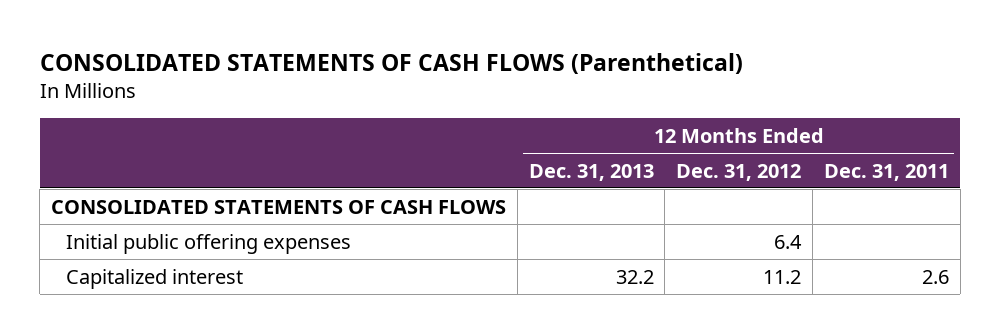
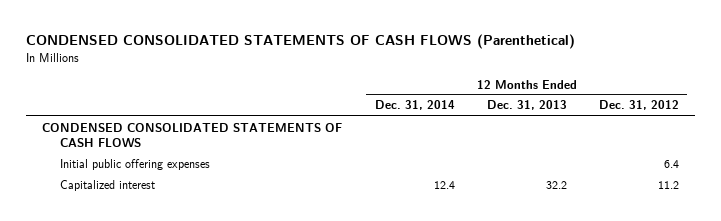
[39,53,743,75] CONSOLIDATED STATEMENTS OF CASH FLOWS (Parenthetical) -> [26,34,576,50] CONDENSED CONSOLIDATED STATEMENTS OF CASH FLOWS (Parenthetical)
[823,163,949,181] Dec. 31, 2011 -> none
none -> [374,100,455,111] Dec. 31, 2014
[51,199,507,214] CONSOLIDATED STATEMENTS OF CASH FLOWS -> [42,122,343,148] CONDENSED CONSOLIDATED STATEMENTS OF CASH FLOWS

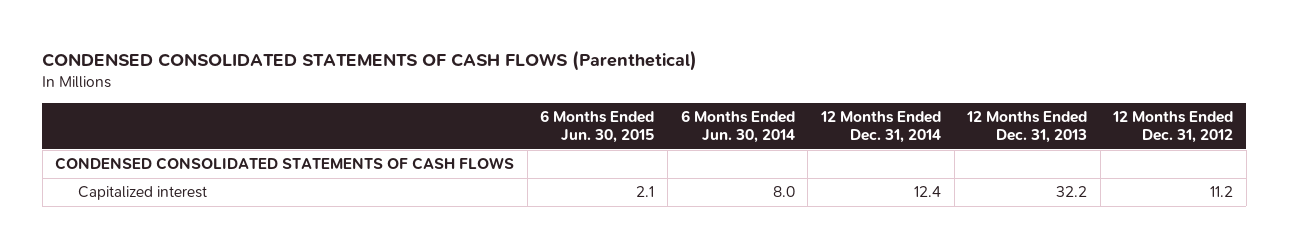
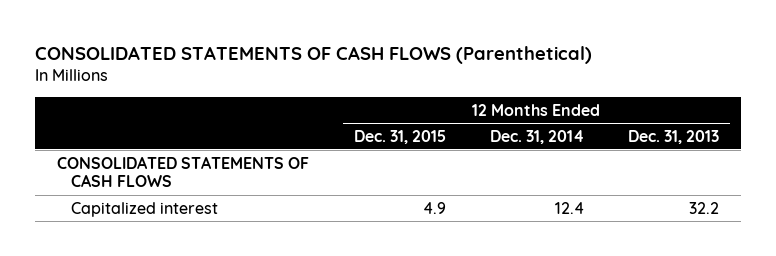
[42,50,698,72] CONDENSED CONSOLIDATED STATEMENTS OF CASH FLOWS (Parenthetical) -> [35,46,593,65] CONSOLIDATED STATEMENTS OF CASH FLOWS (Parenthetical)
[540,109,655,144] 6 Months Ended Jun. 30, 2015 -> none
[680,109,795,144] 6 Months Ended Jun. 30, 2014 -> none
[1112,110,1234,144] 12 Months Ended Dec. 31, 2012 -> none
none -> [353,129,446,144] Dec. 31, 2015
[55,157,515,171] CONDENSED CONSOLIDATED STATEMENTS OF CASH FLOWS -> [57,155,310,188] CONSOLIDATED STATEMENTS OF CASH FLOWS

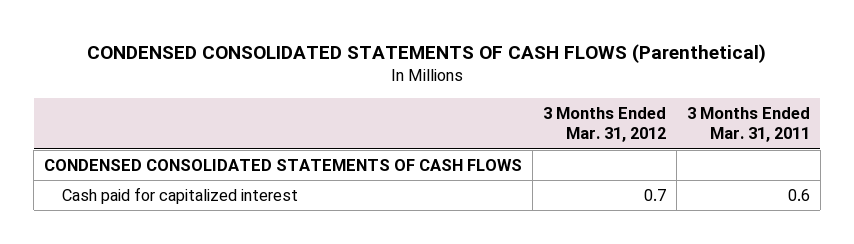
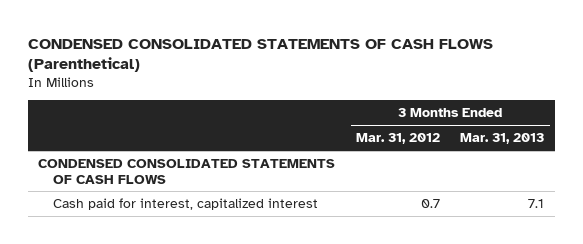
[686,106,810,143] 3 Months Ended Mar. 31, 2011 -> none
none -> [460,133,545,145] Mar. 31, 2013
[61,186,298,204] Cash paid for capitalized interest -> [52,197,318,210] Cash paid for interest, capitalized interest

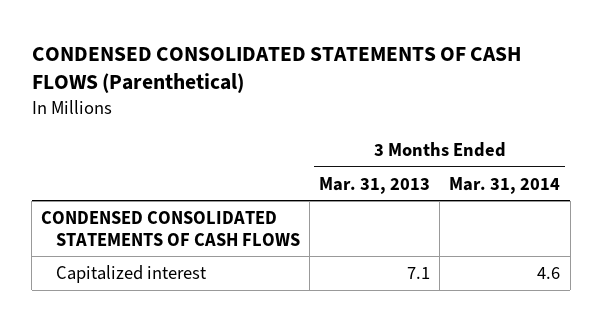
[355,133,440,145] Mar. 31, 2012 -> none
none -> [449,176,561,194] Mar. 31, 2014
[52,197,318,210] Cash paid for interest, capitalized interest -> [55,264,207,283] Capitalized interest

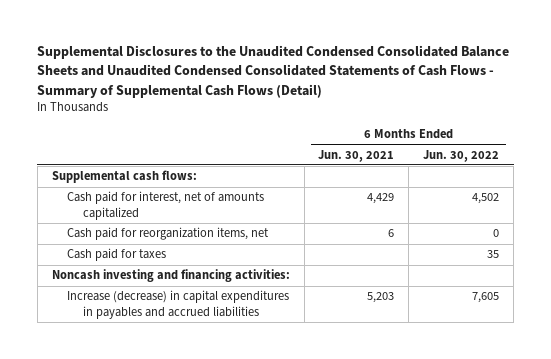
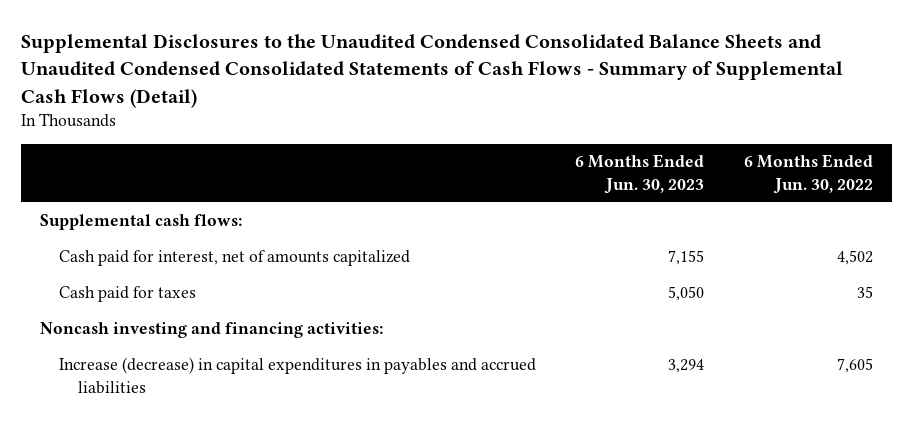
[318,149,395,162] Jun. 30, 2021 -> none
none -> [575,154,705,194] 6 Months Ended Jun. 30, 2023
[67,227,270,241] Cash paid for reorganization items, net -> none

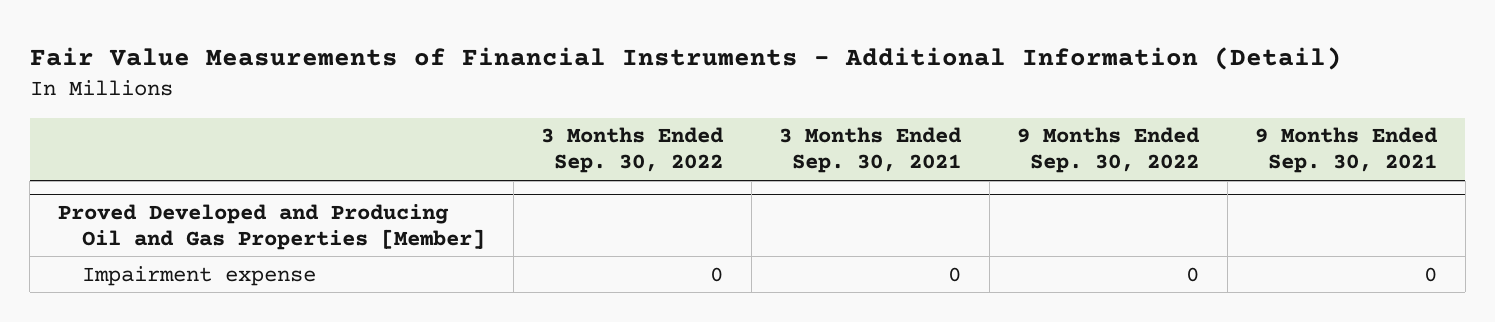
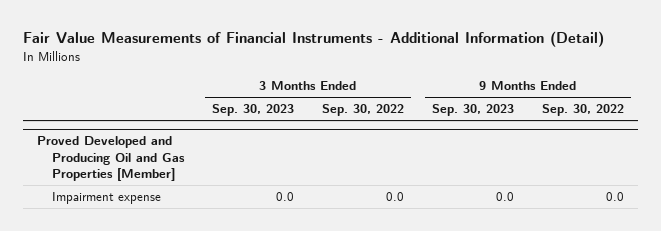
[779,127,963,174] 3 Months Ended Sep. 30, 2021 -> none
[1255,127,1439,174] 9 Months Ended Sep. 30, 2021 -> none
none -> [211,104,294,117] Sep. 30, 2023
none -> [431,104,514,117] Sep. 30, 2023
[710,266,724,282] 0 -> [385,192,404,202] 0.0
[1186,266,1200,282] 0 -> [605,192,624,202] 0.0

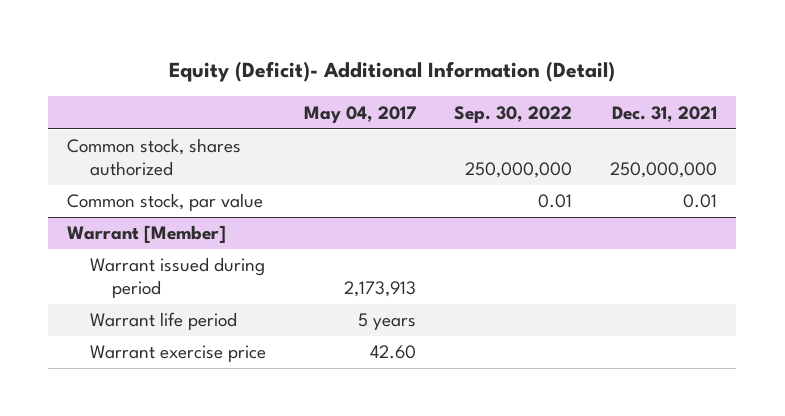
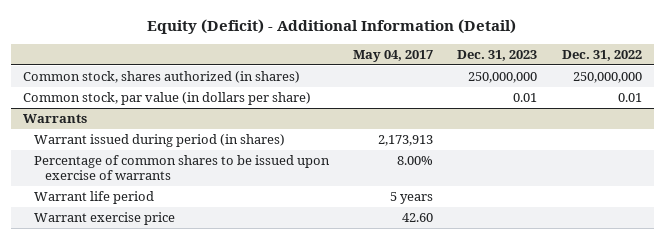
[169,61,616,83] Equity (Deficit)- Additional Information (Detail) -> [147,19,517,35] Equity (Deficit) - Additional Information (Detail)
[454,105,573,123] Sep. 30, 2022 -> none
[612,105,718,122] Dec. 31, 2021 -> none
none -> [457,50,538,62] Dec. 31, 2023
none -> [561,50,642,62] Dec. 31, 2022
[67,138,242,176] Common stock, shares authorized -> [23,71,301,84] Common stock, shares authorized (in shares)
[67,193,264,212] Common stock, par value -> [23,92,312,106] Common stock, par value (in dollars per share)
[67,225,227,244] Warrant [Member] -> [23,114,88,124] Warrants
[89,257,265,298] Warrant issued during period -> [33,134,285,148] Warrant issued during period (in shares)
none -> [33,155,330,180] Percentage of common shares to be issued upon exercise of warrants

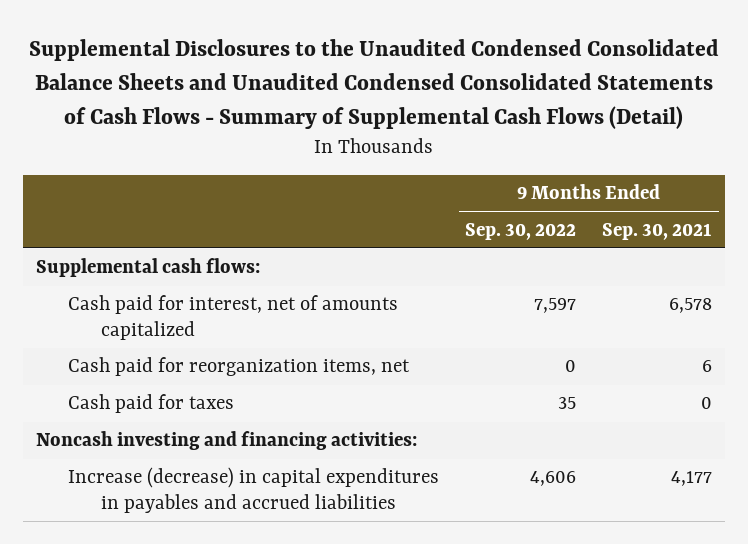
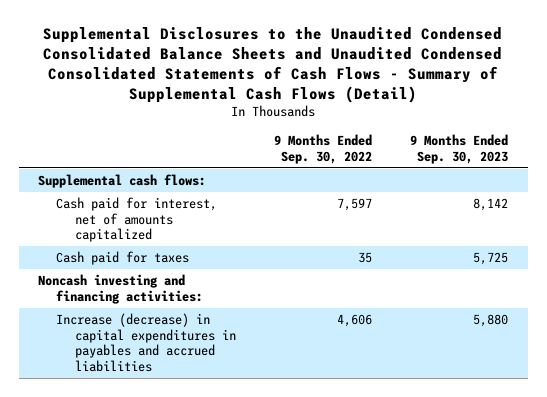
[602,222,713,240] Sep. 30, 2021 -> none
none -> [410,133,509,164] 9 Months Ended Sep. 30, 2023
[68,357,411,377] Cash paid for reorganization items, net -> none

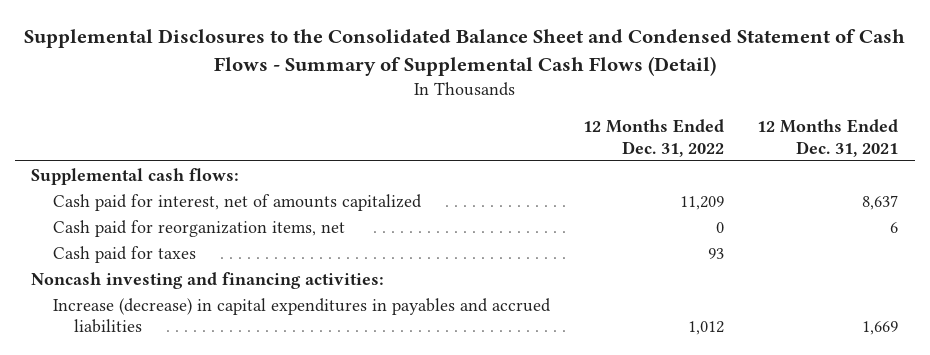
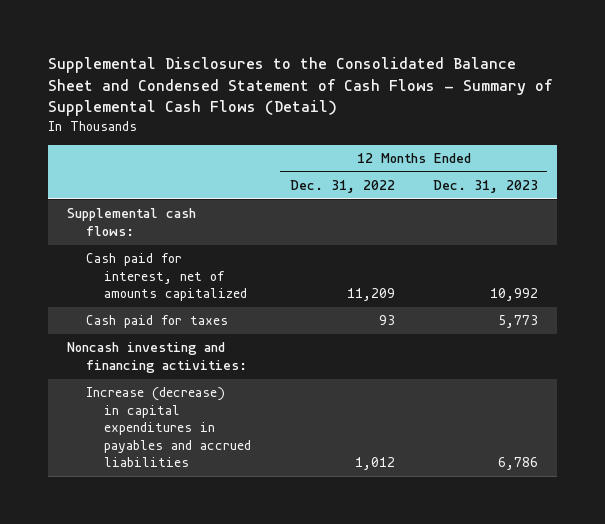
[757,119,899,157] 12 Months Ended Dec. 31, 2021 -> none
none -> [432,180,538,194] Dec. 31, 2023
[52,220,345,238] Cash paid for reorganization items, net -> none

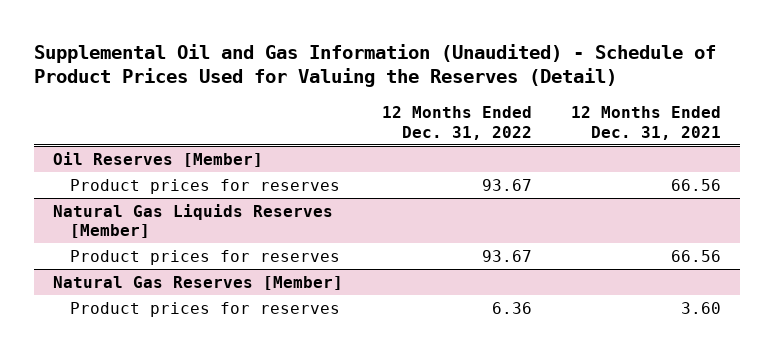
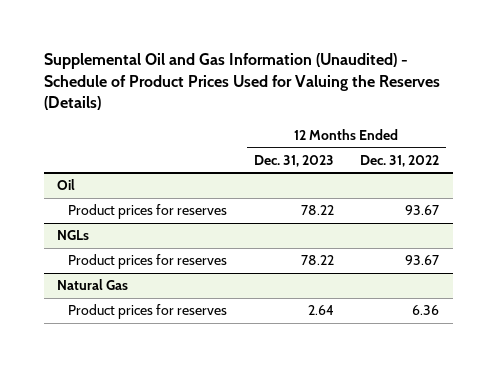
[33,43,716,88] Supplemental Oil and Gas Information (Unaudited) - Schedule of Product Prices Used for Valuing the Reserves (Detail) -> [43,53,440,111] Supplemental Oil and Gas Information (Unaudited) - Schedule of Product Prices Used for Valuing the Reserves (Details)
[570,106,721,140] 12 Months Ended Dec. 31, 2021 -> none
none -> [253,154,334,167] Dec. 31, 2023
[53,151,264,167] Oil Reserves [Member] -> [57,179,76,191] Oil
[53,203,334,239] Natural Gas Liquids Reserves [Member] -> [57,230,90,241] NGLs
[53,275,344,290] Natural Gas Reserves [Member] -> [57,279,129,291] Natural Gas

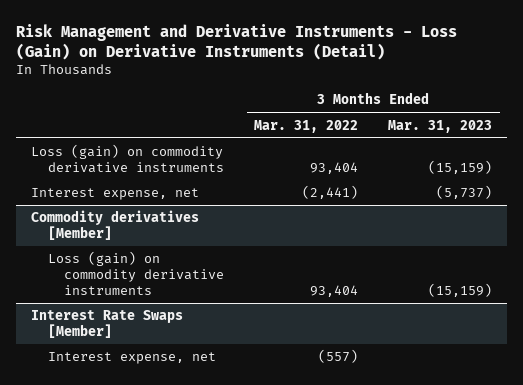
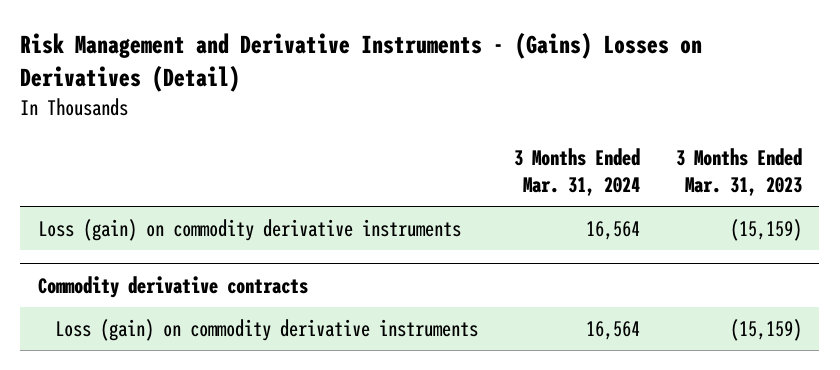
[16,23,458,60] Risk Management and Derivative Instruments - Loss (Gain) on Derivative Instruments (Detail) -> [20,32,703,93] Risk Management and Derivative Instruments - (Gains) Losses on Derivatives (Detail)
[254,119,359,133] Mar. 31, 2022 -> none
none -> [513,147,640,196] 3 Months Ended Mar. 31, 2024
[31,188,200,201] Interest expense, net -> none
[31,210,200,241] Commodity derivatives [Member] -> [38,275,309,298] Commodity derivative contracts
[31,310,184,339] Interest Rate Swaps [Member] -> none
[47,352,216,365] Interest expense, net -> none

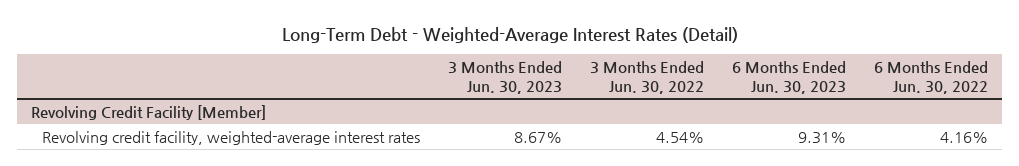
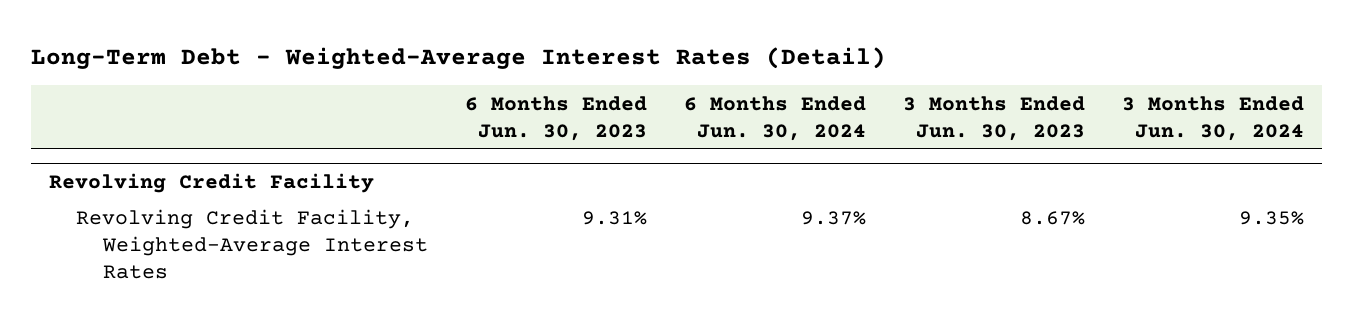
[590,61,705,94] 3 Months Ended Jun. 30, 2022 -> none
[874,61,989,94] 6 Months Ended Jun. 30, 2022 -> none
none -> [683,95,866,141] 6 Months Ended Jun. 30, 2024
none -> [1121,95,1304,141] 3 Months Ended Jun. 30, 2024
[31,104,267,120] Revolving Credit Facility [Member] -> [49,172,375,193] Revolving Credit Facility
[42,130,421,145] Revolving credit facility, weighted-average interest rates -> [76,209,428,280] Revolving Credit Facility, Weighted-Average Interest Rates

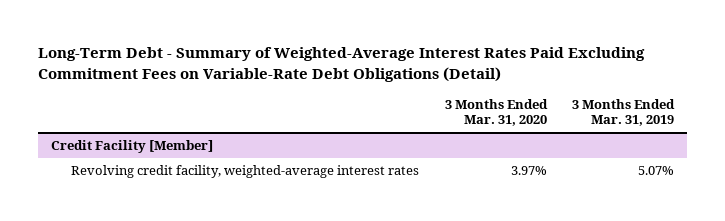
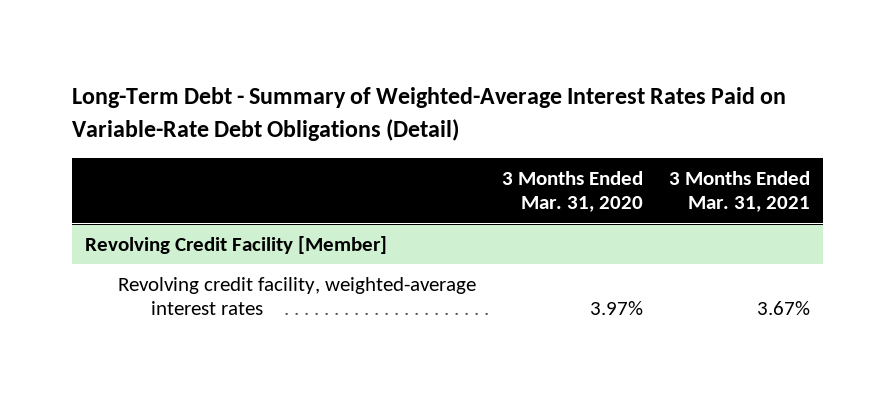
[38,47,646,82] Long-Term Debt - Summary of Weighted-Average Interest Rates Paid Excluding Commitment Fees on Variable-Rate Debt Obligations (Detail) -> [71,87,786,142] Long-Term Debt - Summary of Weighted-Average Interest Rates Paid on Variable-Rate Debt Obligations (Detail)
[572,99,676,127] 3 Months Ended Mar. 31, 2019 -> none
none -> [669,171,811,213] 3 Months Ended Mar. 31, 2021
[50,140,213,154] Credit Facility [Member] -> [84,236,387,255] Revolving Credit Facility [Member]

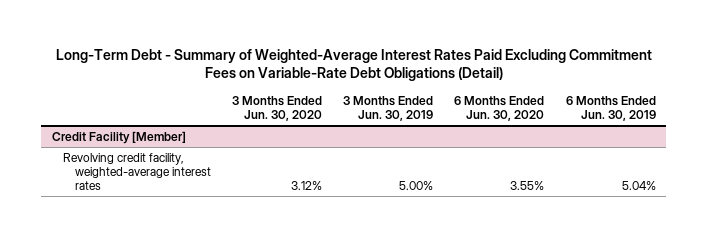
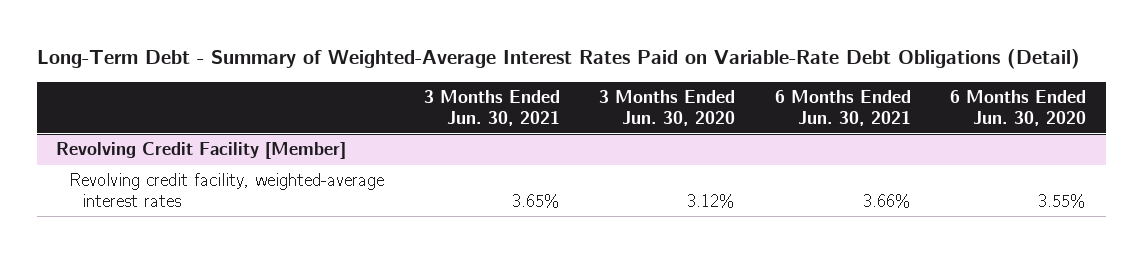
[55,48,652,82] Long-Term Debt - Summary of Weighted-Average Interest Rates Paid Excluding Commitment Fees on Variable-Rate Debt Obligations (Detail) -> [36,49,1080,70] Long-Term Debt - Summary of Weighted-Average Interest Rates Paid on Variable-Rate Debt Obligations (Detail)
[343,96,434,122] 3 Months Ended Jun. 30, 2019 -> none
[565,96,656,122] 6 Months Ended Jun. 30, 2019 -> none
none -> [423,90,560,126] 3 Months Ended Jun. 30, 2021
none -> [774,90,911,126] 6 Months Ended Jun. 30, 2021
[51,130,186,144] Credit Facility [Member] -> [56,142,347,160] Revolving Credit Facility [Member]

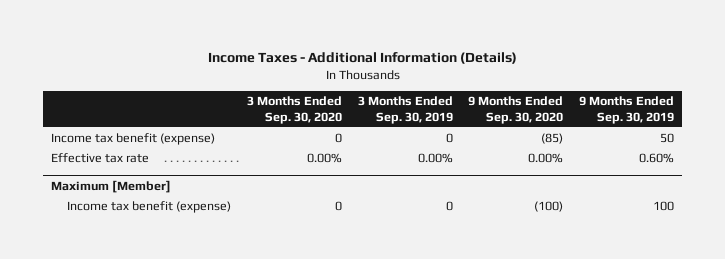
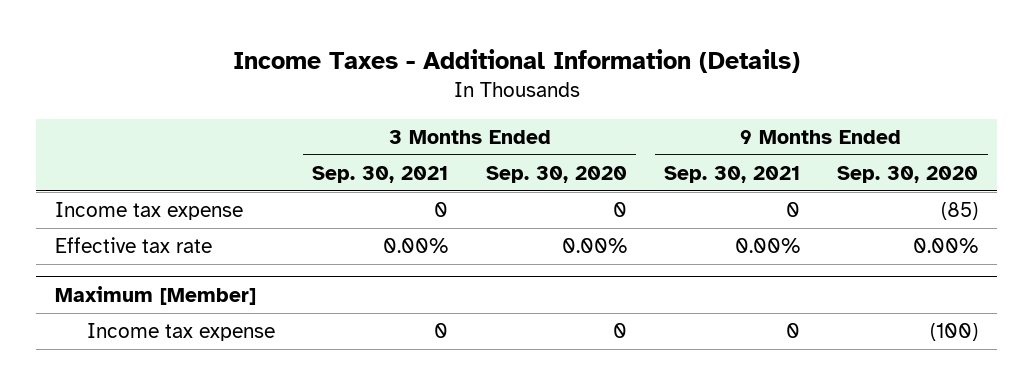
[357,96,453,125] 3 Months Ended Sep. 30, 2019 -> none
[579,96,675,125] 9 Months Ended Sep. 30, 2019 -> none
none -> [312,165,449,183] Sep. 30, 2021
none -> [664,165,801,183] Sep. 30, 2021
[50,132,215,145] Income tax benefit (expense) -> [54,202,243,221] Income tax expense
[67,200,232,213] Income tax benefit (expense) -> [87,323,276,342] Income tax expense

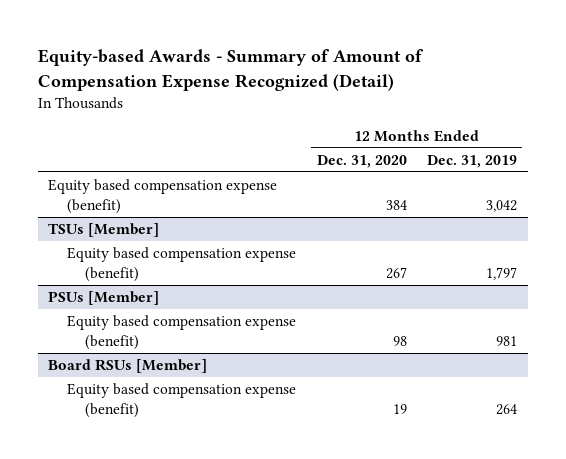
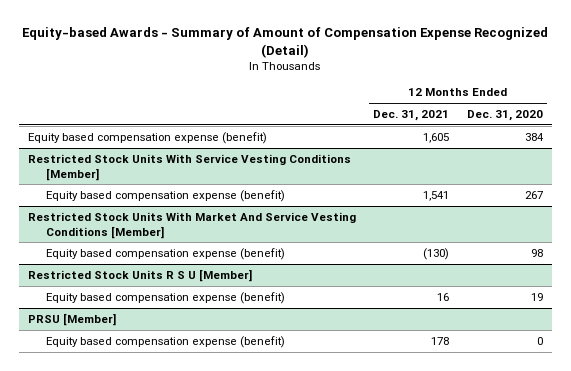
[427,154,518,168] Dec. 31, 2019 -> none
none -> [373,109,450,121] Dec. 31, 2021
[48,223,160,238] TSUs [Member] -> [27,153,351,181] Restricted Stock Units With Service Vesting Conditions [Member]
[48,291,160,306] PSUs [Member] -> [27,211,356,239] Restricted Stock Units With Market And Service Vesting Conditions [Member]
[48,359,208,374] Board RSUs [Member] -> [27,268,252,282] Restricted Stock Units R S U [Member]
none -> [27,312,116,326] PRSU [Member]
none -> [45,335,285,348] Equity based compensation expense (benefit)

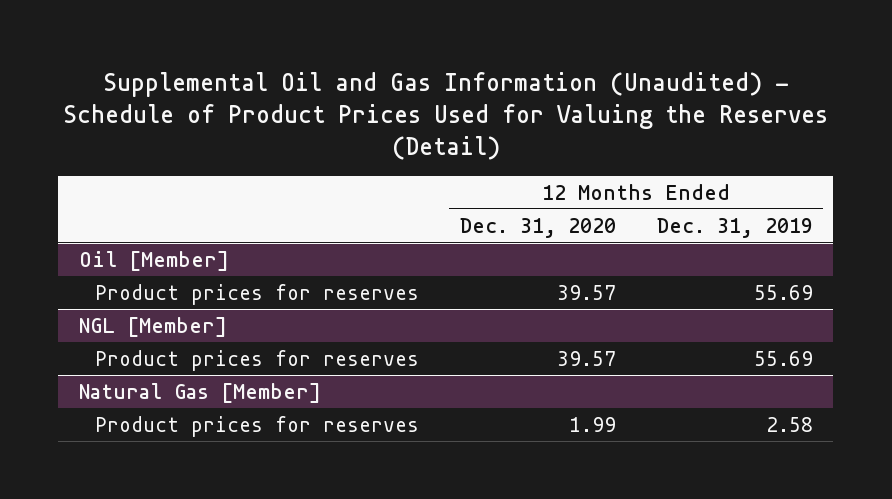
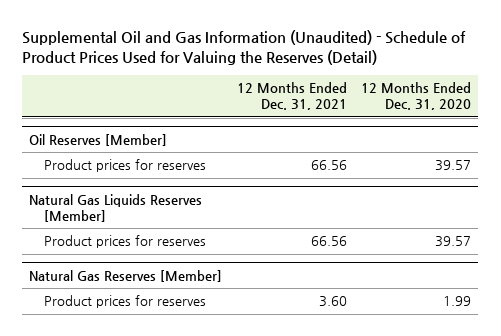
[656,217,813,238] Dec. 31, 2019 -> none
none -> [236,81,347,111] 12 Months Ended Dec. 31, 2021
[78,250,229,271] Oil [Member] -> [29,133,168,146] Oil Reserves [Member]
[78,316,227,337] NGL [Member] -> [29,193,203,223] Natural Gas Liquids Reserves [Member]
[78,382,321,403] Natural Gas [Member] -> [29,269,223,282] Natural Gas Reserves [Member]

